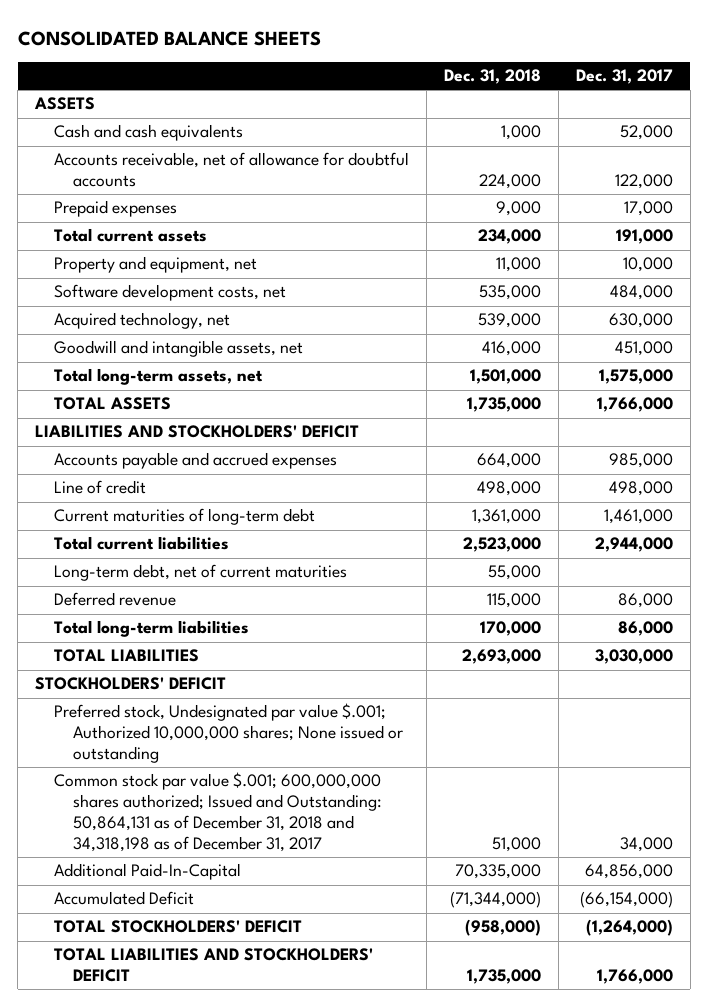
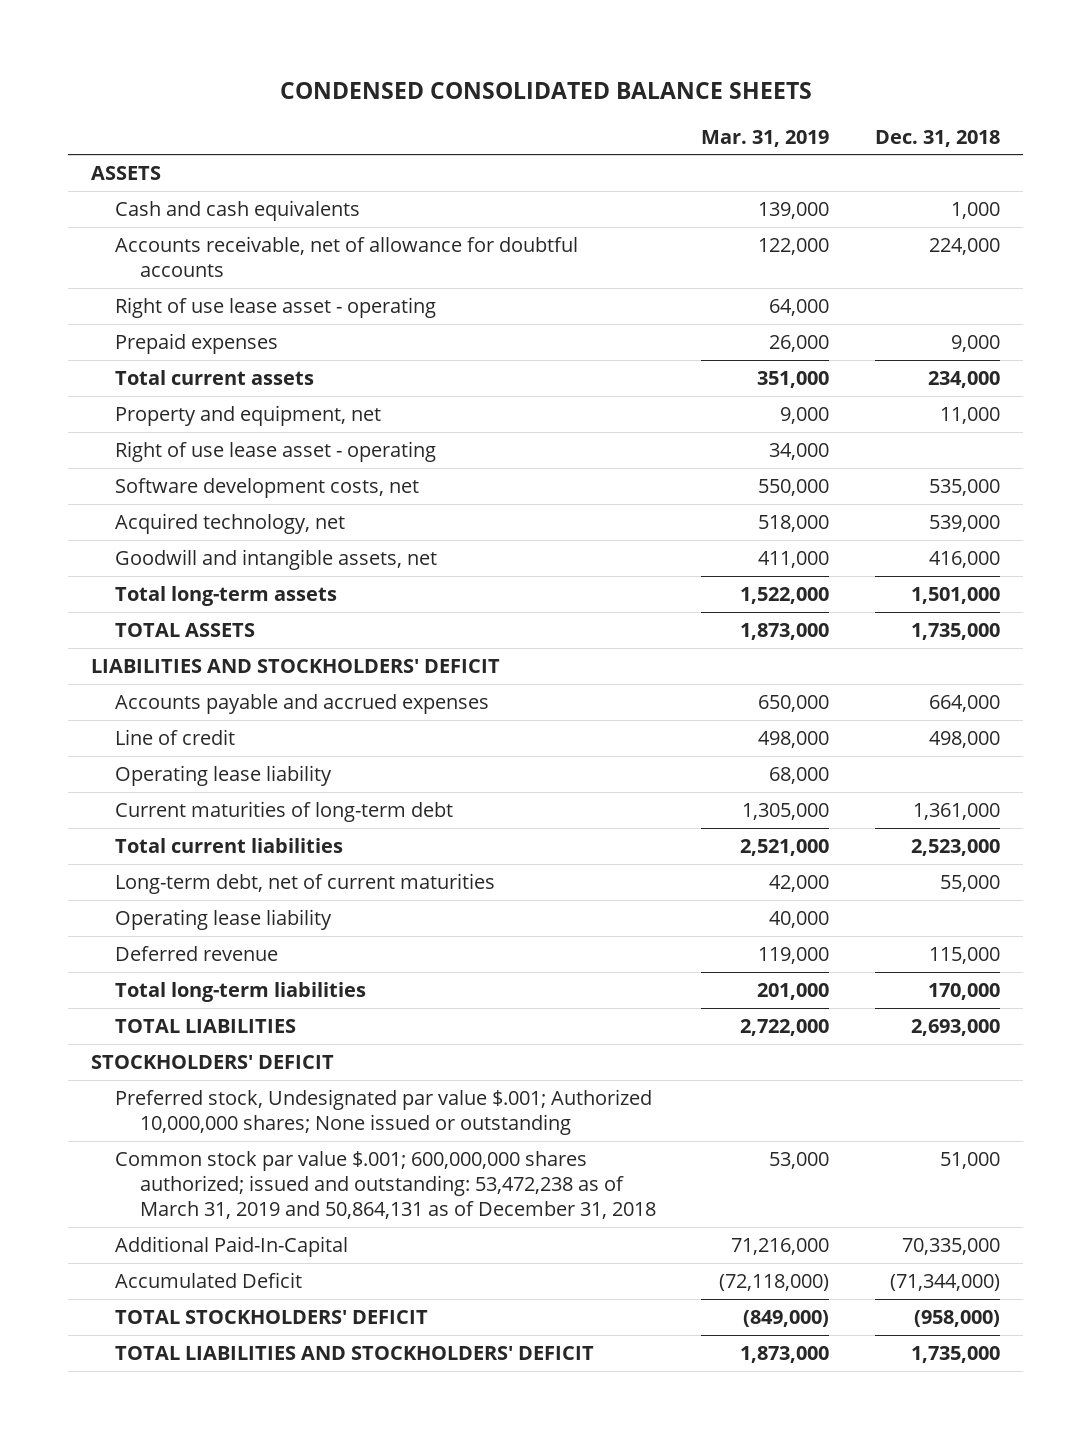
[17,30,321,46] CONSOLIDATED BALANCE SHEETS -> [279,82,812,100] CONDENSED CONSOLIDATED BALANCE SHEETS
[575,69,673,85] Dec. 31, 2017 -> none
none -> [701,129,830,147] Mar. 31, 2019
none -> [115,296,437,318] Right of use lease asset - operating
none -> [115,440,437,462] Right of use lease asset - operating
[54,368,264,386] Total long-term assets, net -> [115,585,338,606] Total long-term assets
none -> [115,764,333,786] Operating lease liability
none -> [115,908,333,930] Operating lease liability
[54,772,382,853] Common stock par value $.001; 600,000,000 shares authorized; Issued and Outstanding: 50,864,131 as of December 31, 2018 and 34,318,198 as of December 31, 2017 -> [115,1150,656,1219] Common stock par value $.001; 600,000,000 shares authorized; issued and outstanding: 53,472,238 as of March 31, 2019 and 50,864,131 as of December 31, 2018

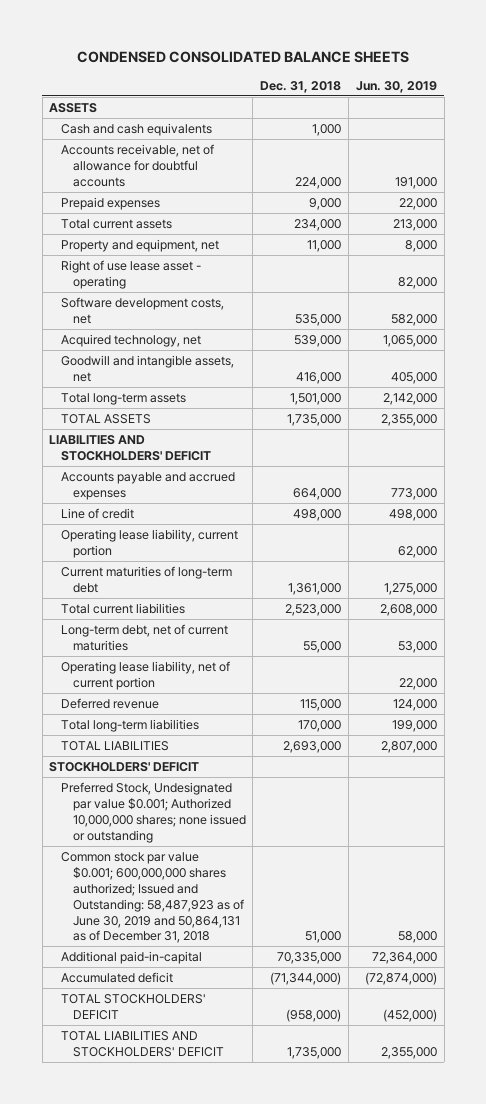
[701,129,830,147] Mar. 31, 2019 -> none
none -> [355,80,437,93] Jun. 30, 2019
[115,296,437,318] Right of use lease asset - operating -> none
[115,764,333,786] Operating lease liability -> [61,529,239,558] Operating lease liability, current portion
[115,908,333,930] Operating lease liability -> [61,661,231,690] Operating lease liability, net of current portion
[115,1088,653,1135] Preferred stock, Undesignated par value $.001; Authorized 10,000,000 shares; None issued or outstanding -> [61,782,246,843] Preferred Stock, Undesignated par value $0.001; Authorized 10,000,000 shares; none issued or outstanding
[115,1150,656,1219] Common stock par value $.001; 600,000,000 shares authorized; issued and outstanding: 53,472,238 as of March 31, 2019 and 50,864,131 as of December 31, 2018 -> [61,852,244,944] Common stock par value $0.001; 600,000,000 shares authorized; Issued and Outstanding: 58,487,923 as of June 30, 2019 and 50,864,131 as of December 31, 2018
[115,1235,349,1257] Additional Paid-In-Capital -> [61,951,203,965] Additional paid-in-capital
[115,1271,303,1288] Accumulated Deficit -> [61,972,174,984] Accumulated deficit

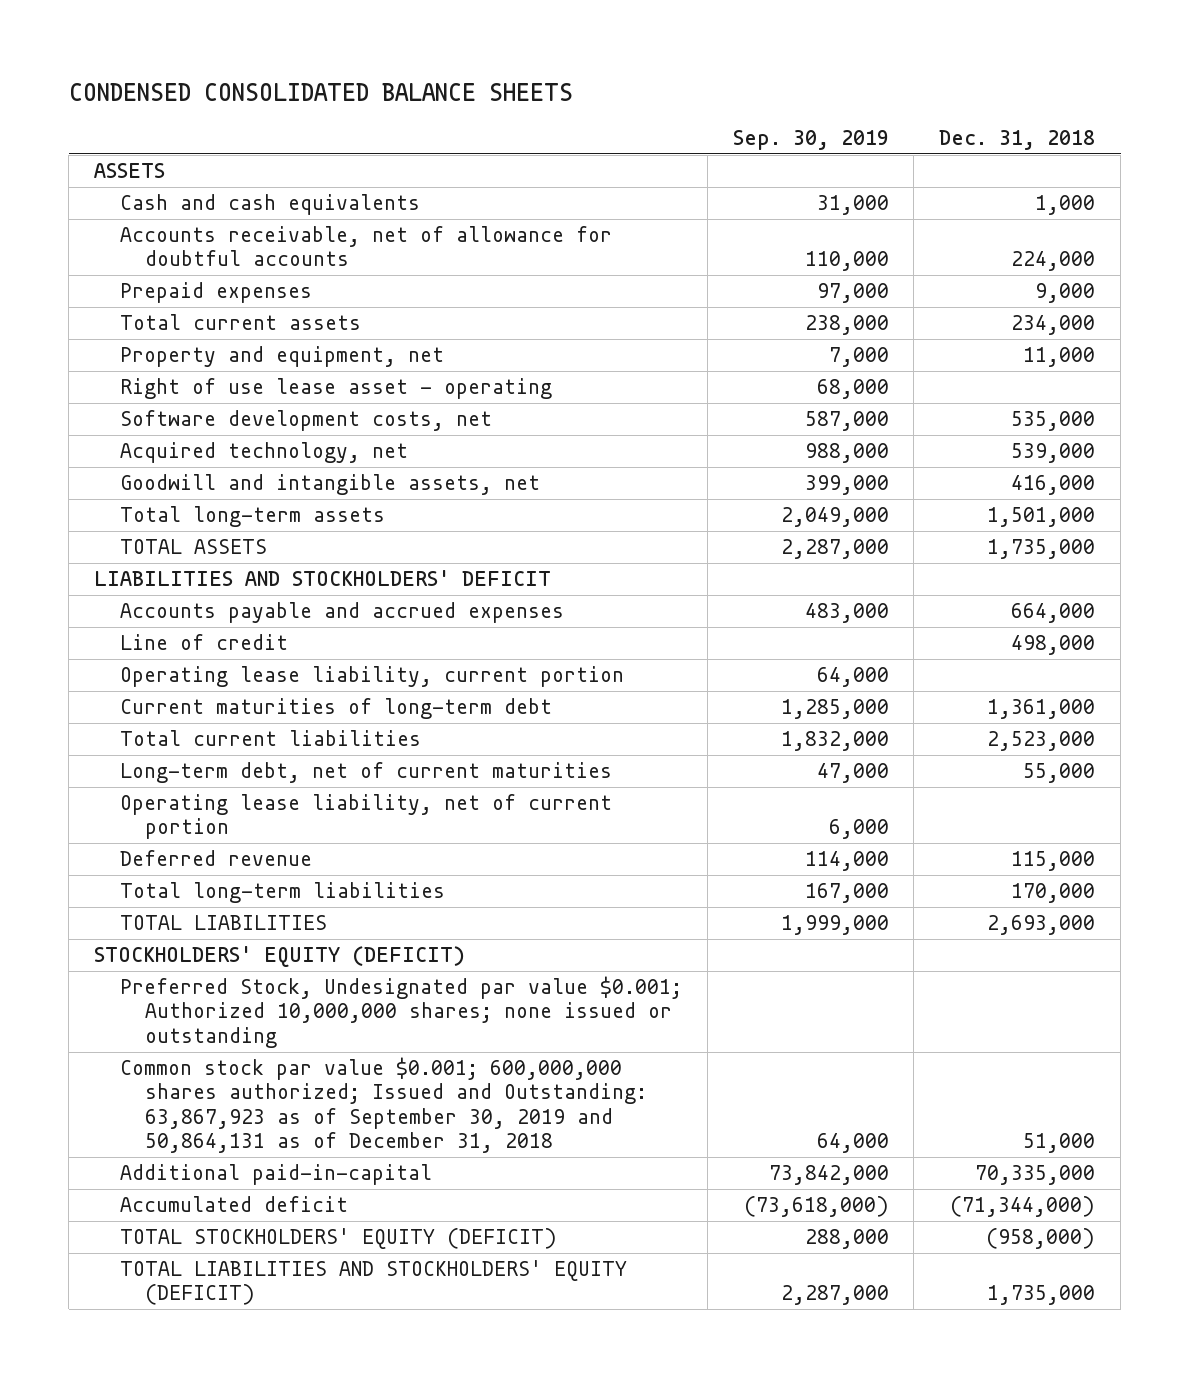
[355,80,437,93] Jun. 30, 2019 -> none
none -> [732,130,889,151] Sep. 30, 2019
[49,762,200,773] STOCKHOLDERS' DEFICIT -> [94,946,466,968] STOCKHOLDERS' EQUITY (DEFICIT)
[61,852,244,944] Common stock par value $0.001; 600,000,000 shares authorized; Issued and Outstanding: 58,487,923 as of June 30, 2019 and 50,864,131 as of December 31, 2018 -> [119,1057,647,1154] Common stock par value $0.001; 600,000,000 shares authorized; Issued and Outstanding: 63,867,923 as of September 30, 2019 and 50,864,131 as of December 31, 2018
[61,994,207,1020] TOTAL STOCKHOLDERS' DEFICIT -> [119,1228,557,1250] TOTAL STOCKHOLDERS' EQUITY (DEFICIT)
[61,1031,224,1057] TOTAL LIABILITIES AND STOCKHOLDERS' DEFICIT -> [119,1260,627,1306] TOTAL LIABILITIES AND STOCKHOLDERS' EQUITY (DEFICIT)

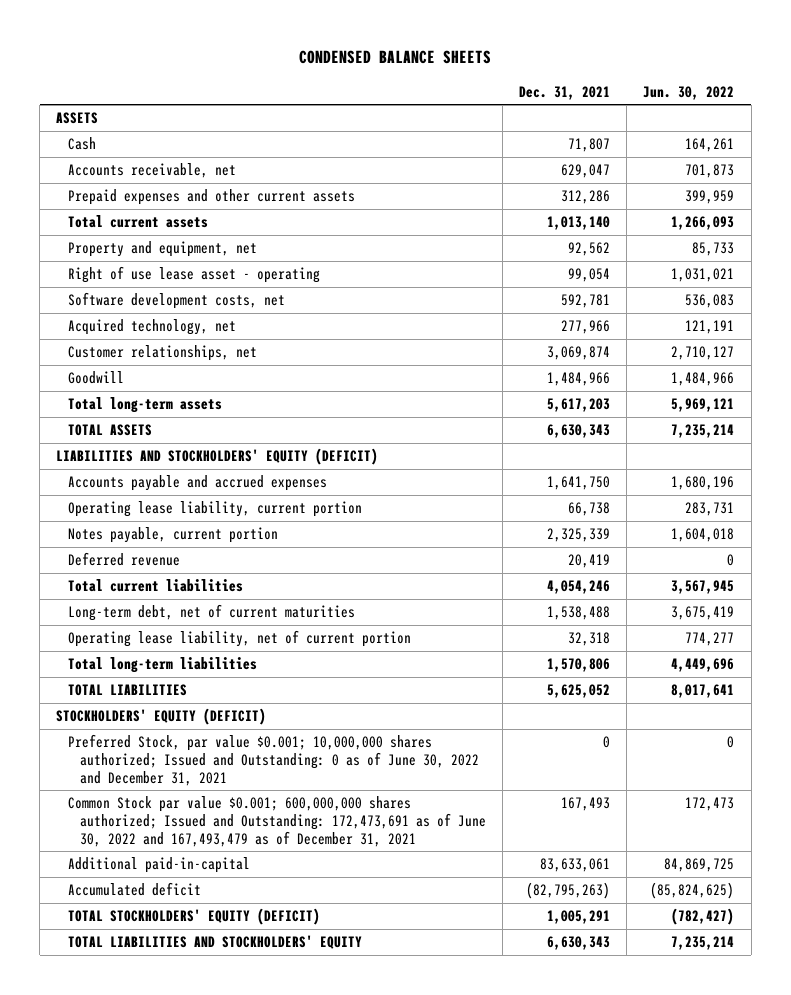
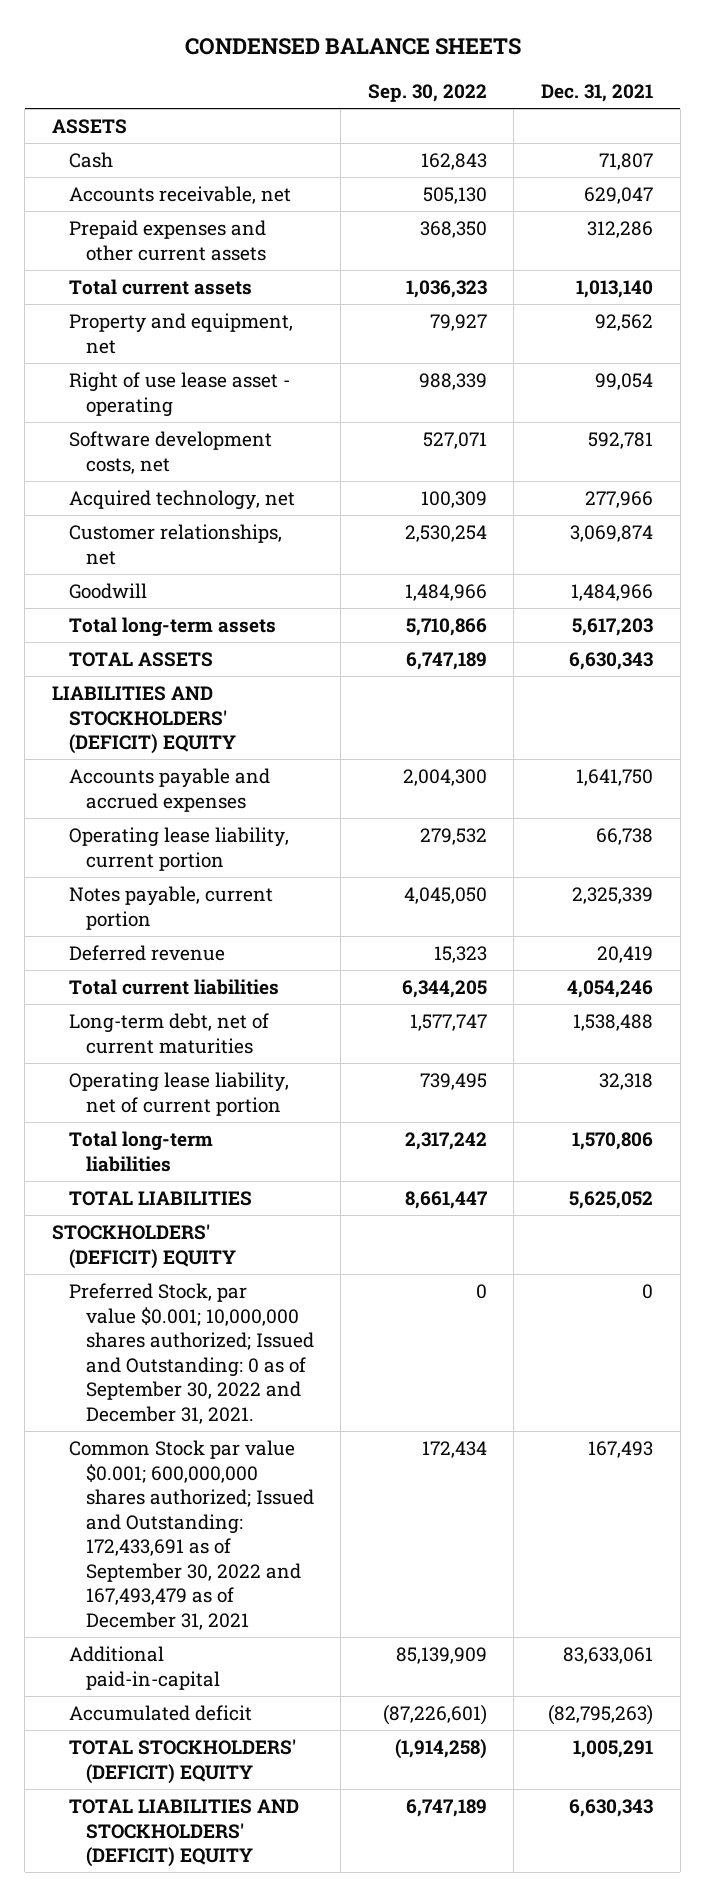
[643,85,735,100] Jun. 30, 2022 -> none
none -> [367,83,487,102] Sep. 30, 2022
[56,448,379,466] LIABILITIES AND STOCKHOLDERS' EQUITY (DEFICIT) -> [51,686,236,755] LIABILITIES AND STOCKHOLDERS' (DEFICIT) EQUITY
[56,708,267,726] STOCKHOLDERS' EQUITY (DEFICIT) -> [51,1224,236,1269] STOCKHOLDERS' (DEFICIT) EQUITY
[68,734,479,786] Preferred Stock, par value $0.001; 10,000,000 shares authorized; Issued and Outstanding: 0 as of June 30, 2022 and December 31, 2021 -> [68,1283,314,1424] Preferred Stock, par value $0.001; 10,000,000 shares authorized; Issued and Outstanding: 0 as of September 30, 2022 and December 31, 2021.
[68,796,486,847] Common Stock par value $0.001; 600,000,000 shares authorized; Issued and Outstanding: 172,473,691 as of June 30, 2022 and 167,493,479 as of December 31, 2021 -> [68,1440,314,1630] Common Stock par value $0.001; 600,000,000 shares authorized; Issued and Outstanding: 172,433,691 as of September 30, 2022 and 167,493,479 as of December 31, 2021
[68,908,321,926] TOTAL STOCKHOLDERS' EQUITY (DEFICIT) -> [68,1739,296,1784] TOTAL STOCKHOLDERS' (DEFICIT) EQUITY
[68,935,363,950] TOTAL LIABILITIES AND STOCKHOLDERS' EQUITY -> [68,1799,299,1868] TOTAL LIABILITIES AND STOCKHOLDERS' (DEFICIT) EQUITY

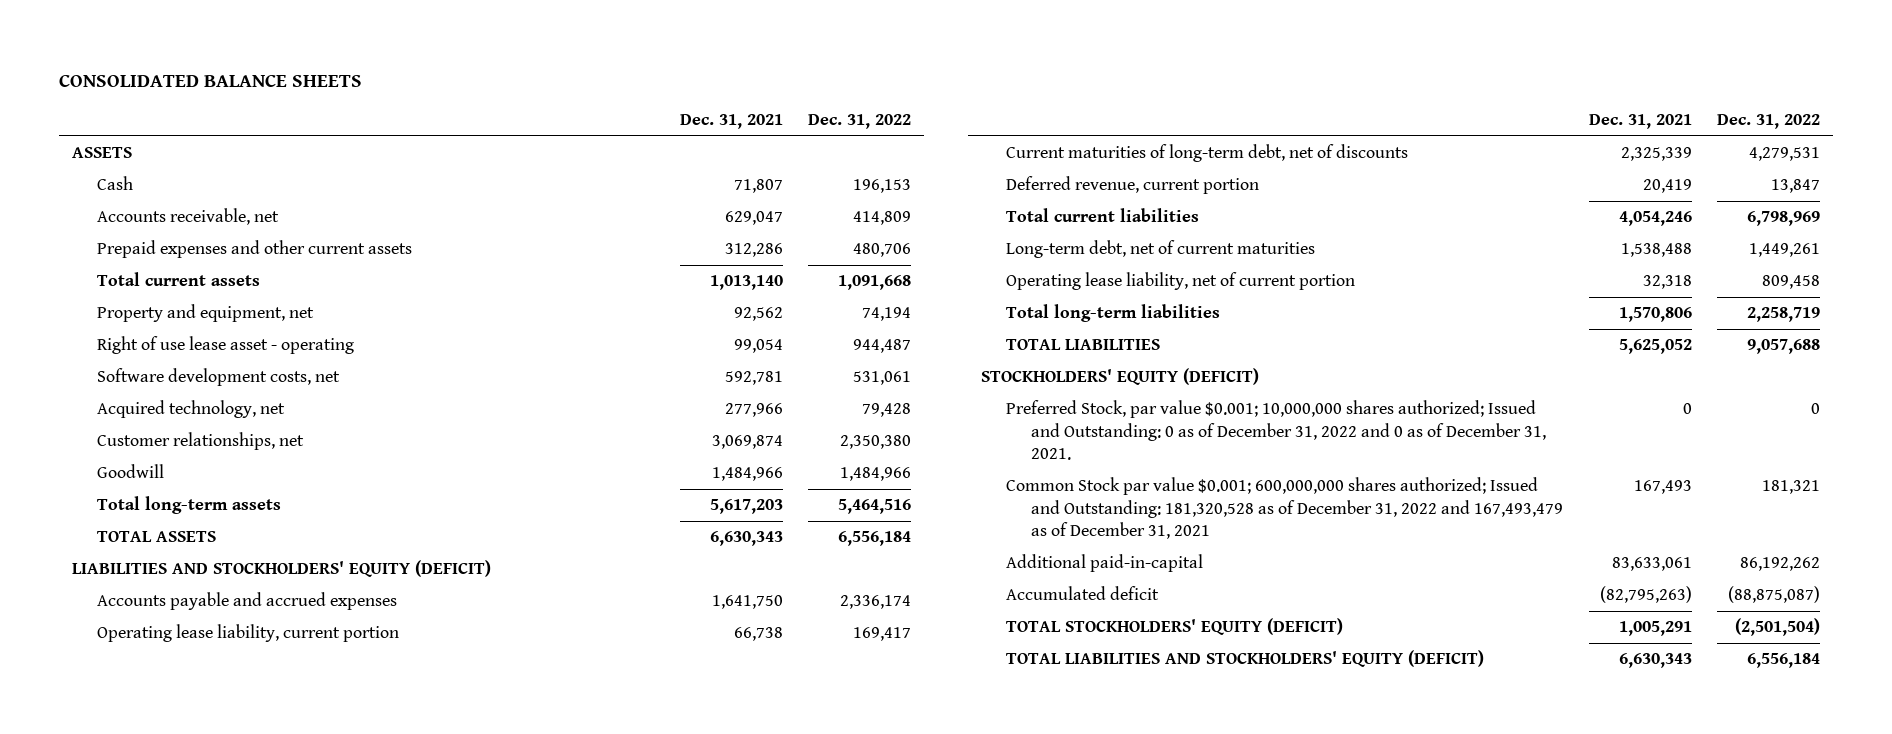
[184,38,521,56] CONDENSED BALANCE SHEETS -> [59,73,363,87] CONSOLIDATED BALANCE SHEETS
[367,83,487,102] Sep. 30, 2022 -> none
none -> [808,114,912,130] Dec. 31, 2022
[51,686,236,755] LIABILITIES AND STOCKHOLDERS' (DEFICIT) EQUITY -> [72,560,492,578] LIABILITIES AND STOCKHOLDERS' EQUITY (DEFICIT)
[68,886,273,930] Notes payable, current portion -> [1005,144,1408,163] Current maturities of long-term debt, net of discounts
[68,945,225,962] Deferred revenue -> [1005,176,1259,195] Deferred revenue, current portion
[51,1224,236,1269] STOCKHOLDERS' (DEFICIT) EQUITY -> [980,368,1259,386] STOCKHOLDERS' EQUITY (DEFICIT)
[68,1283,314,1424] Preferred Stock, par value $0.001; 10,000,000 shares authorized; Issued and Outstanding: 0 as of September 30, 2022 and December 31, 2021. -> [1005,400,1547,461] Preferred Stock, par value $0.001; 10,000,000 shares authorized; Issued and Outstanding: 0 as of December 31, 2022 and 0 as of December 31, 2021.
[68,1440,314,1630] Common Stock par value $0.001; 600,000,000 shares authorized; Issued and Outstanding: 172,433,691 as of September 30, 2022 and 167,493,479 as of December 31, 2021 -> [1005,477,1564,540] Common Stock par value $0.001; 600,000,000 shares authorized; Issued and Outstanding: 181,320,528 as of December 31, 2022 and 167,493,479 as of December 31, 2021
[68,1739,296,1784] TOTAL STOCKHOLDERS' (DEFICIT) EQUITY -> [1005,618,1343,636] TOTAL STOCKHOLDERS' EQUITY (DEFICIT)
[68,1799,299,1868] TOTAL LIABILITIES AND STOCKHOLDERS' (DEFICIT) EQUITY -> [1005,650,1484,668] TOTAL LIABILITIES AND STOCKHOLDERS' EQUITY (DEFICIT)

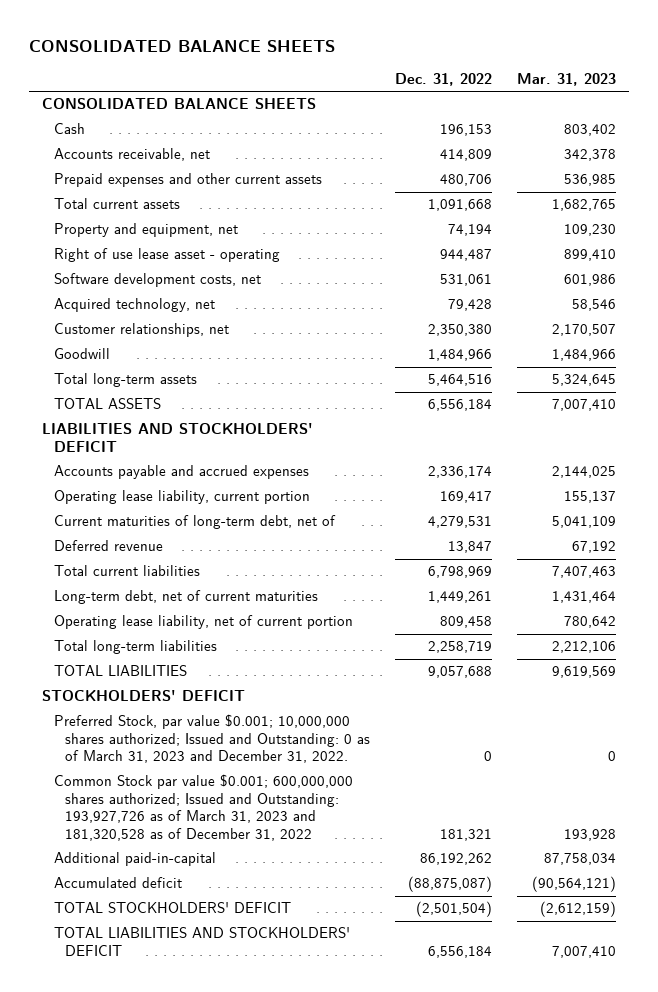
[680,114,784,130] Dec. 31, 2021 -> none
none -> [517,72,617,86] Mar. 31, 2023
[72,147,133,159] ASSETS -> none
none -> [42,98,317,110] CONSOLIDATED BALANCE SHEETS
[72,560,492,578] LIABILITIES AND STOCKHOLDERS' EQUITY (DEFICIT) -> [42,423,314,452] LIABILITIES AND STOCKHOLDERS' DEFICIT
[1005,144,1408,163] Current maturities of long-term debt, net of discounts -> [53,515,336,530] Current maturities of long-term debt, net of
[1005,176,1259,195] Deferred revenue, current portion -> [53,540,163,552] Deferred revenue
[980,368,1259,386] STOCKHOLDERS' EQUITY (DEFICIT) -> [42,690,246,702] STOCKHOLDERS' DEFICIT
[1005,400,1547,461] Preferred Stock, par value $0.001; 10,000,000 shares authorized; Issued and Outstanding: 0 as of December 31, 2022 and 0 as of December 31, 2021. -> [53,714,371,764] Preferred Stock, par value $0.001; 10,000,000 shares authorized; Issued and Outstanding: 0 as of March 31, 2023 and December 31, 2022.
[1005,477,1564,540] Common Stock par value $0.001; 600,000,000 shares authorized; Issued and Outstanding: 181,320,528 as of December 31, 2022 and 167,493,479 as of December 31, 2021 -> [53,774,353,841] Common Stock par value $0.001; 600,000,000 shares authorized; Issued and Outstanding: 193,927,726 as of March 31, 2023 and 181,320,528 as of December 31, 2022
[1005,618,1343,636] TOTAL STOCKHOLDERS' EQUITY (DEFICIT) -> [53,902,291,914] TOTAL STOCKHOLDERS' DEFICIT
[1005,650,1484,668] TOTAL LIABILITIES AND STOCKHOLDERS' EQUITY (DEFICIT) -> [53,927,350,956] TOTAL LIABILITIES AND STOCKHOLDERS' DEFICIT

